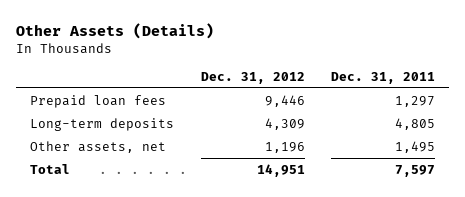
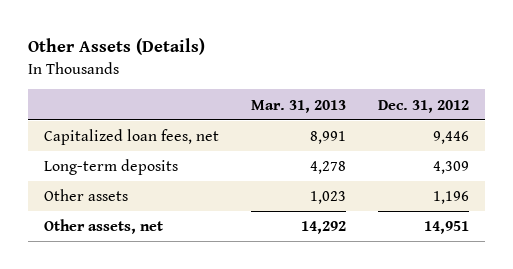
[331,71,436,84] Dec. 31, 2011 -> none
none -> [250,99,346,113] Mar. 31, 2013
[29,94,166,108] Prepaid loan fees -> [43,129,219,146] Capitalized loan fees, net
[29,163,70,174] Total -> none
none -> [43,189,128,202] Other assets
[264,141,305,153] 1,196 -> [423,221,469,235] 14,951

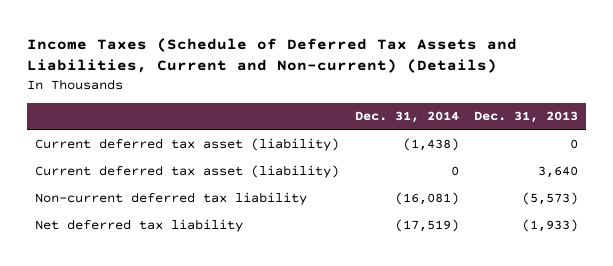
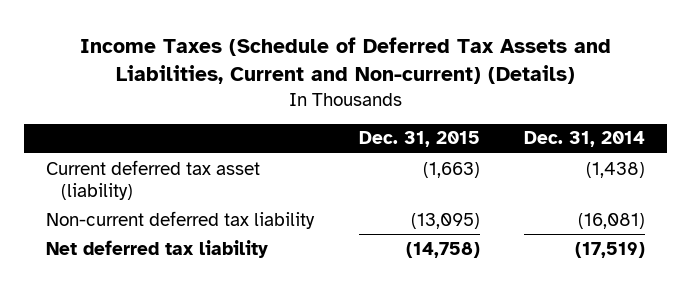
[474,111,579,124] Dec. 31, 2013 -> none
none -> [358,131,480,148] Dec. 31, 2015
[34,165,339,179] Current deferred tax asset (liability) -> none

